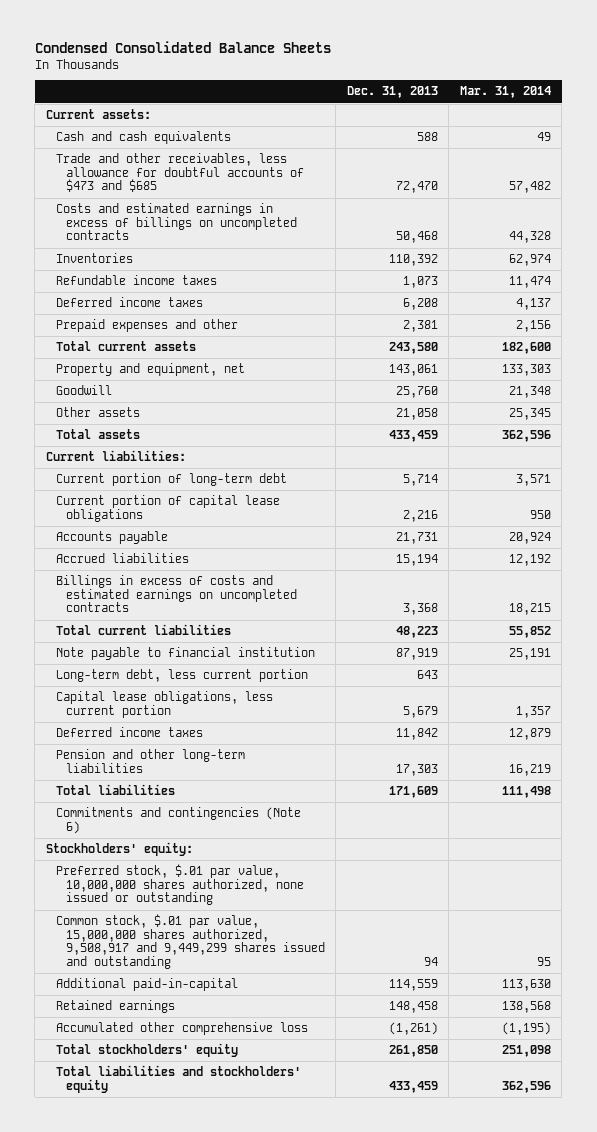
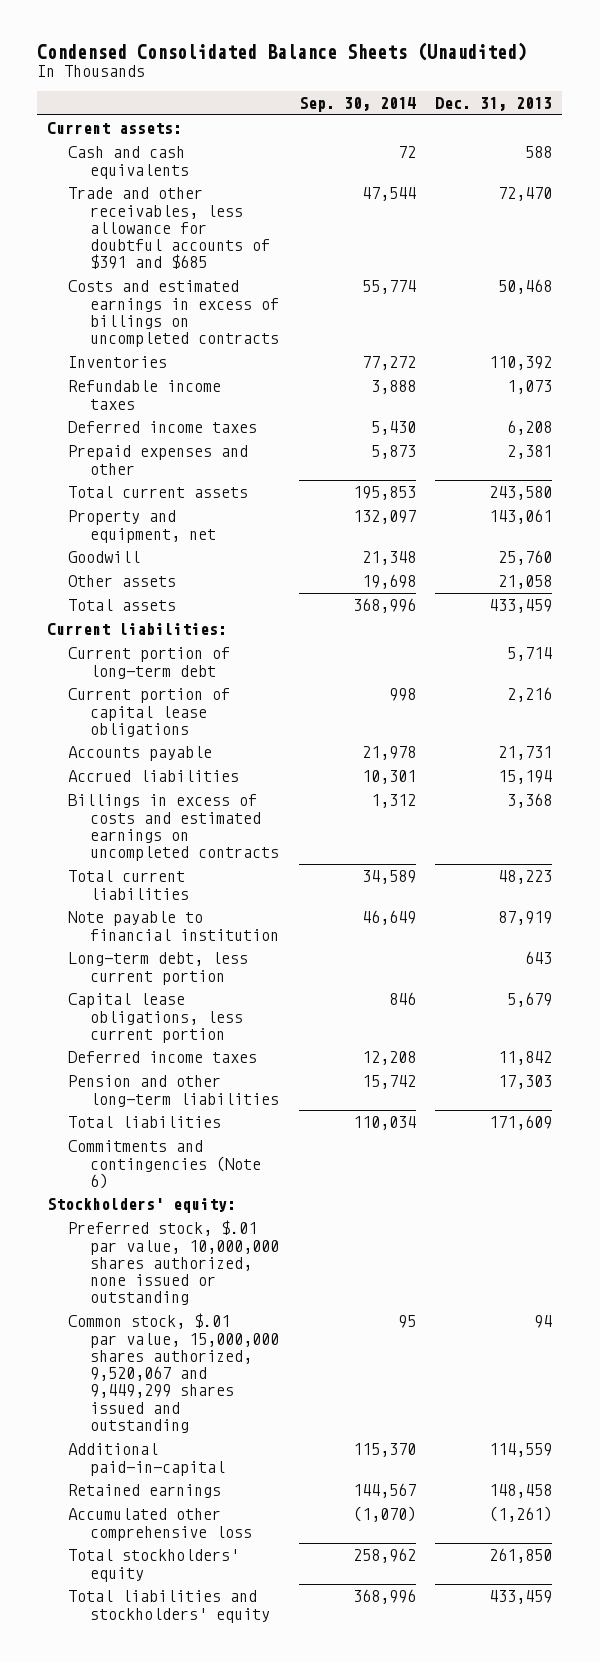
[34,40,331,53] Condensed Consolidated Balance Sheets -> [37,41,528,61] Condensed Consolidated Balance Sheets (Unaudited)
[459,86,551,99] Mar. 31, 2014 -> none
none -> [298,96,416,112] Sep. 30, 2014
[55,153,304,193] Trade and other receivables, less allowance for doubtful accounts of $473 and $685 -> [68,187,270,270] Trade and other receivables, less allowance for doubtful accounts of $391 and $685
[55,914,325,969] Common stock, $.01 par value, 15,000,000 shares authorized, 9,508,917 and 9,449,299 shares issued and outstanding -> [68,1313,279,1433] Common stock, $.01 par value, 15,000,000 shares authorized, 9,520,067 and 9,449,299 shares issued and outstanding

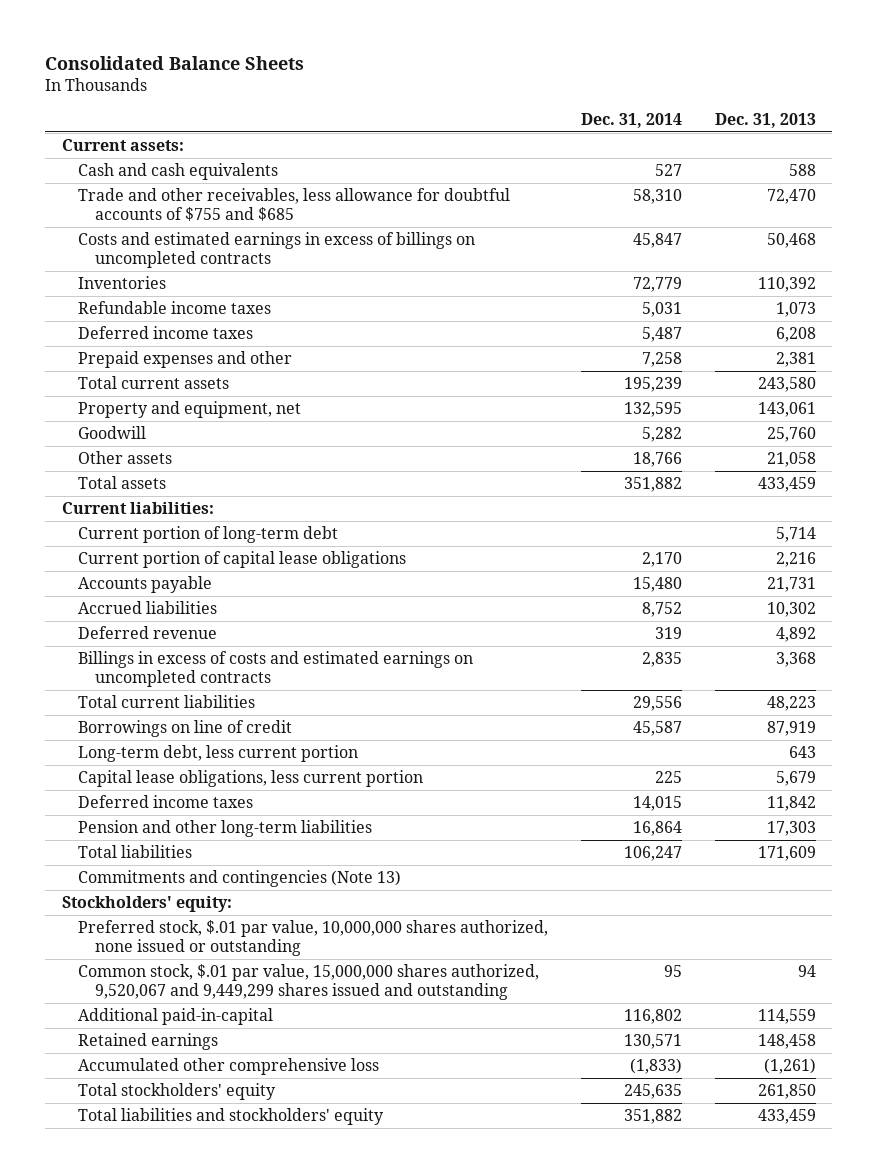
[37,41,528,61] Condensed Consolidated Balance Sheets (Unaudited) -> [45,55,305,70] Consolidated Balance Sheets
[298,96,416,112] Sep. 30, 2014 -> none
none -> [580,112,682,128] Dec. 31, 2014
[68,187,270,270] Trade and other receivables, less allowance for doubtful accounts of $391 and $685 -> [78,188,511,221] Trade and other receivables, less allowance for doubtful accounts of $755 and $685
[498,770,553,785] 15,194 -> [766,602,816,618] 10,302
none -> [78,626,218,640] Deferred revenue
[68,911,279,941] Note payable to financial institution -> [78,720,293,738] Borrowings on line of credit
[68,1140,261,1189] Commitments and contingencies (Note 6) -> [78,870,402,888] Commitments and contingencies (Note 13)

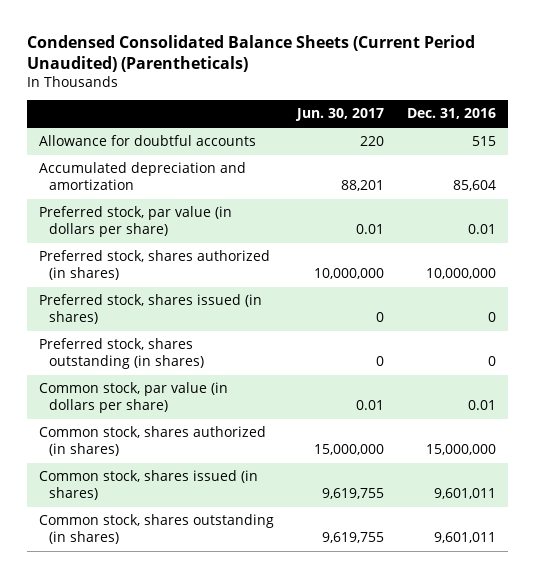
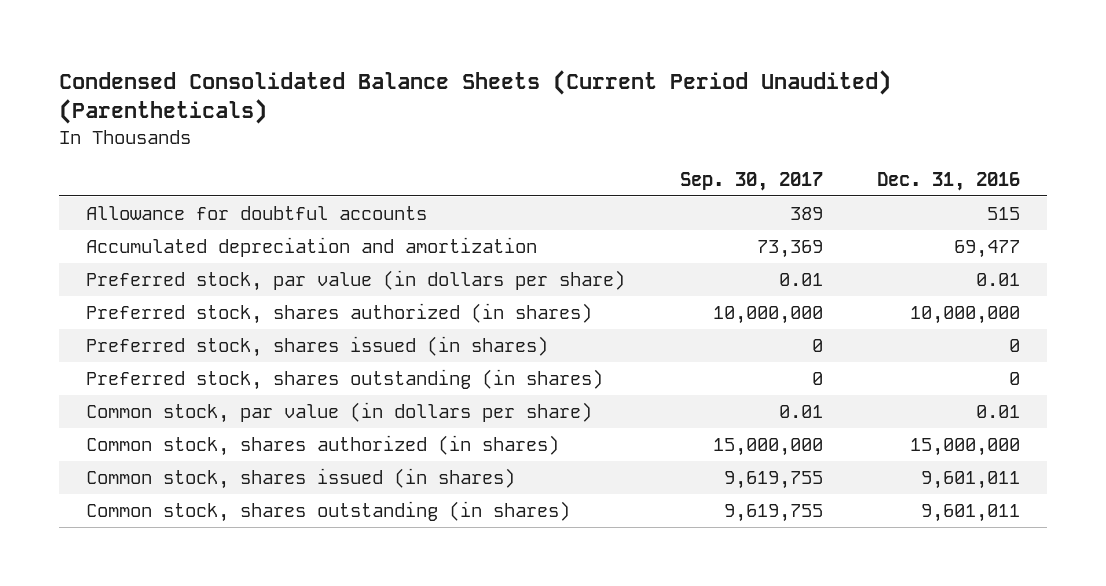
[294,108,384,122] Jun. 30, 2017 -> none
none -> [679,171,823,191] Sep. 30, 2017
[453,180,497,192] 85,604 -> [953,240,1020,259] 69,477

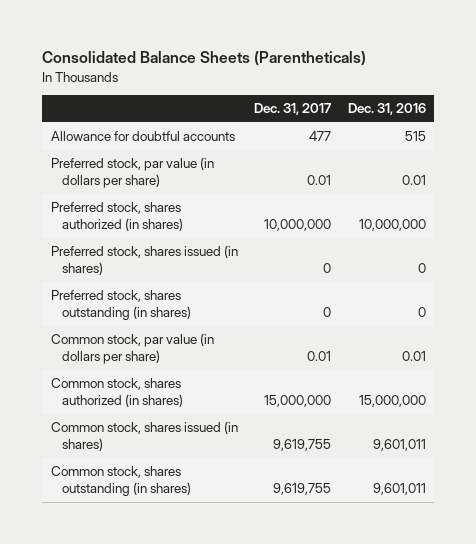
[59,69,892,125] Condensed Consolidated Balance Sheets (Current Period Unaudited) (Parentheticals) -> [42,51,367,67] Consolidated Balance Sheets (Parentheticals)
[679,171,823,191] Sep. 30, 2017 -> none
none -> [254,103,332,116] Dec. 31, 2017
[86,237,538,258] Accumulated depreciation and amortization -> none

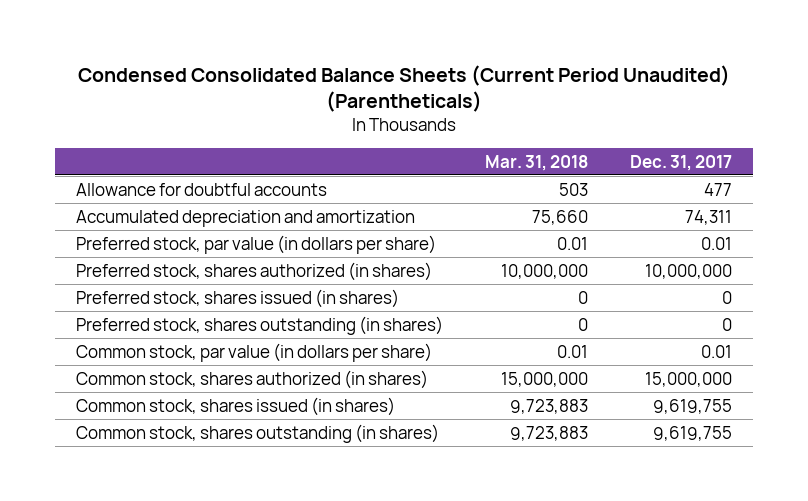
[42,51,367,67] Consolidated Balance Sheets (Parentheticals) -> [78,64,731,113] Condensed Consolidated Balance Sheets (Current Period Unaudited) (Parentheticals)
[347,103,426,116] Dec. 31, 2016 -> none
none -> [485,154,589,171] Mar. 31, 2018
none -> [76,209,416,227] Accumulated depreciation and amortization

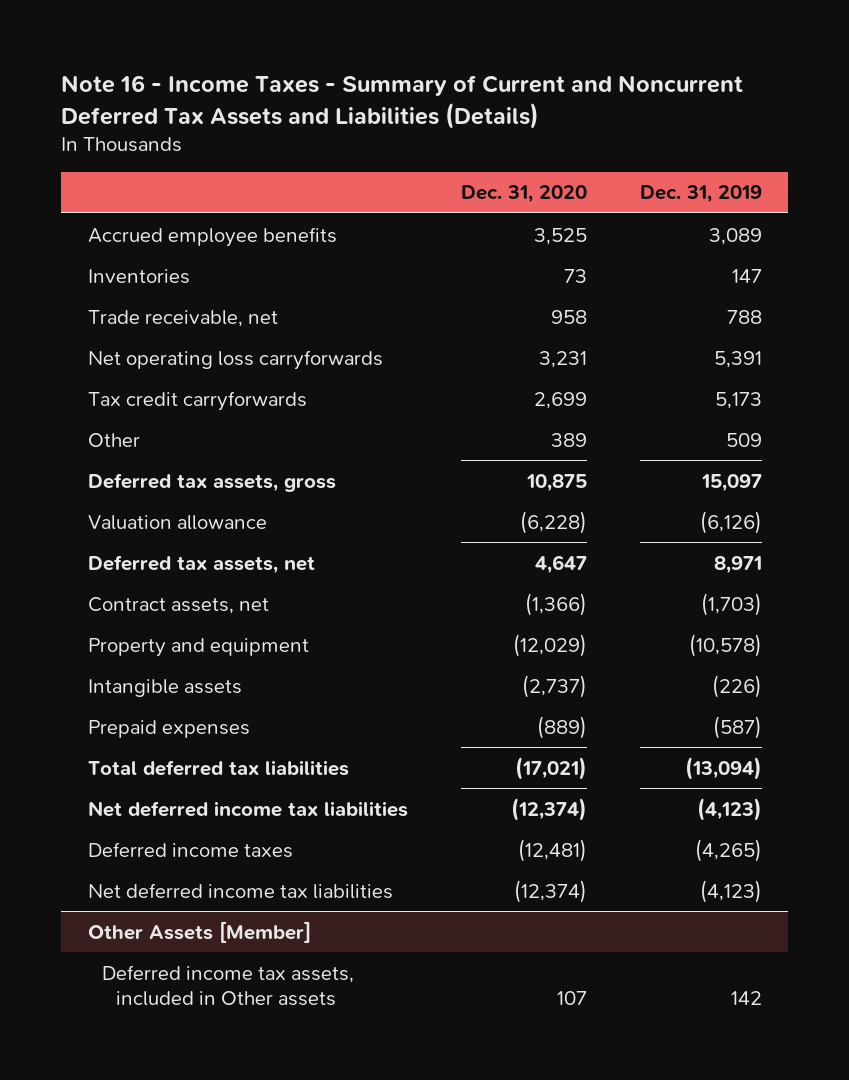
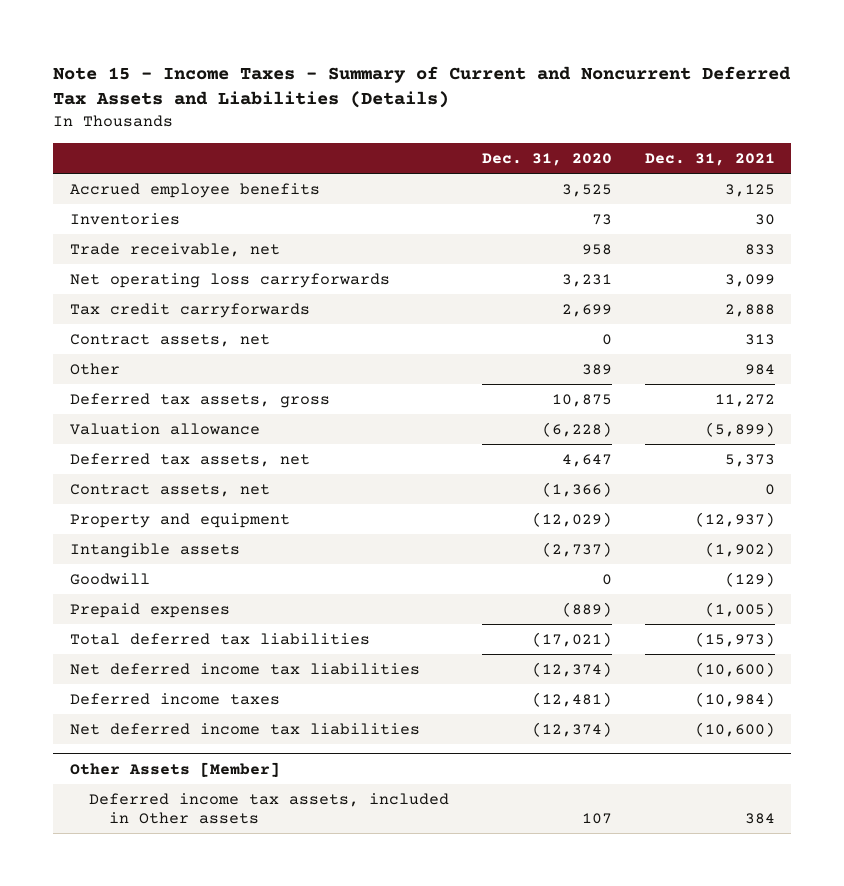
[61,75,744,129] Note 16 - Income Taxes - Summary of Current and Noncurrent Deferred Tax Assets and Liabilities (Details) -> [53,65,792,109] Note 15 - Income Taxes - Summary of Current and Noncurrent Deferred Tax Assets and Liabilities (Details)
[639,185,762,204] Dec. 31, 2019 -> none
none -> [644,152,775,166] Dec. 31, 2021
none -> [69,333,270,347] Contract assets, net
none -> [69,572,150,585] Goodwill

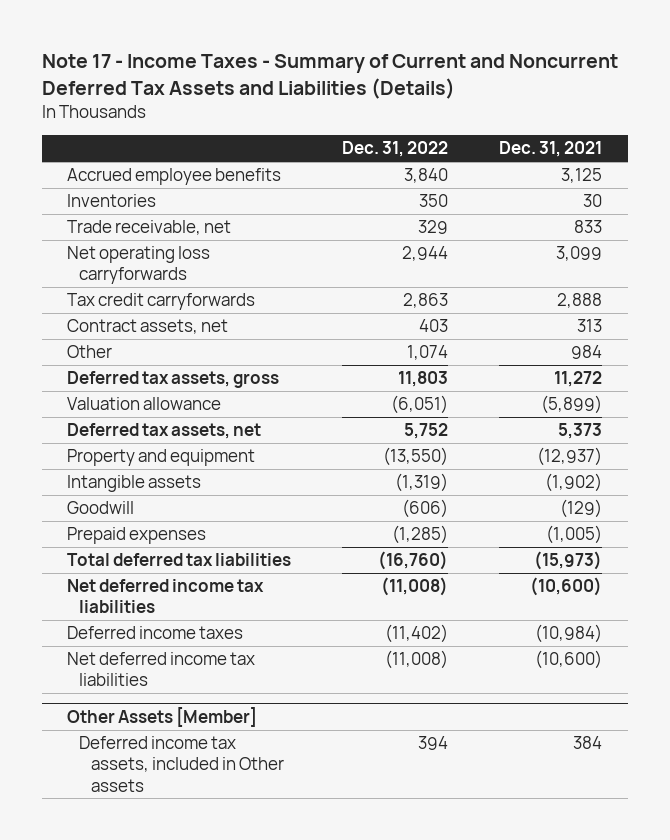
[53,65,792,109] Note 15 - Income Taxes - Summary of Current and Noncurrent Deferred Tax Assets and Liabilities (Details) -> [41,54,618,99] Note 17 - Income Taxes - Summary of Current and Noncurrent Deferred Tax Assets and Liabilities (Details)
[482,152,613,166] Dec. 31, 2020 -> none
none -> [342,141,449,158] Dec. 31, 2022
[69,483,270,497] Contract assets, net -> none

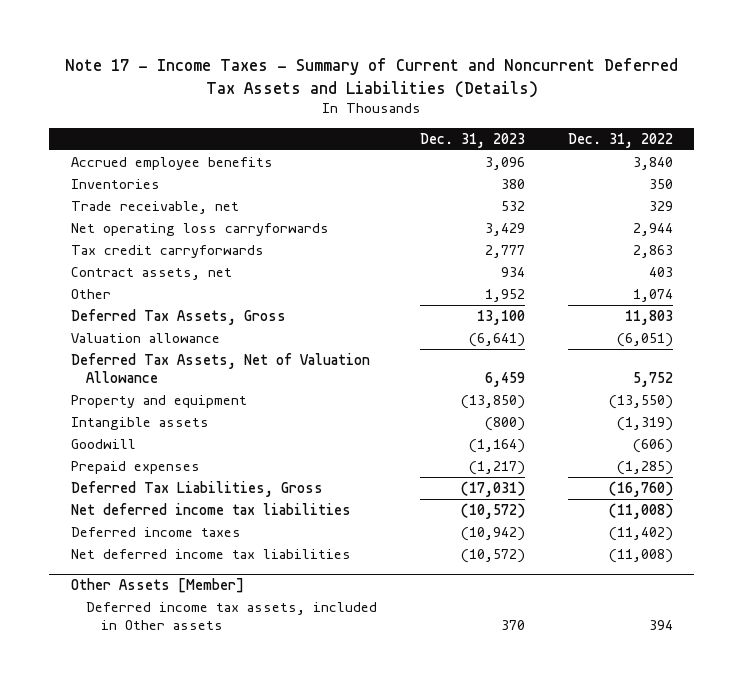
[499,141,603,158] Dec. 31, 2021 -> none
none -> [419,132,525,148] Dec. 31, 2023
[67,371,280,389] Deferred tax assets, gross -> [70,308,286,325] Deferred Tax Assets, Gross
[67,423,262,440] Deferred tax assets, net -> [70,352,370,384] Deferred Tax Assets, Net of Valuation Allowance
[67,553,292,567] Total deferred tax liabilities -> [70,480,323,497] Deferred Tax Liabilities, Gross

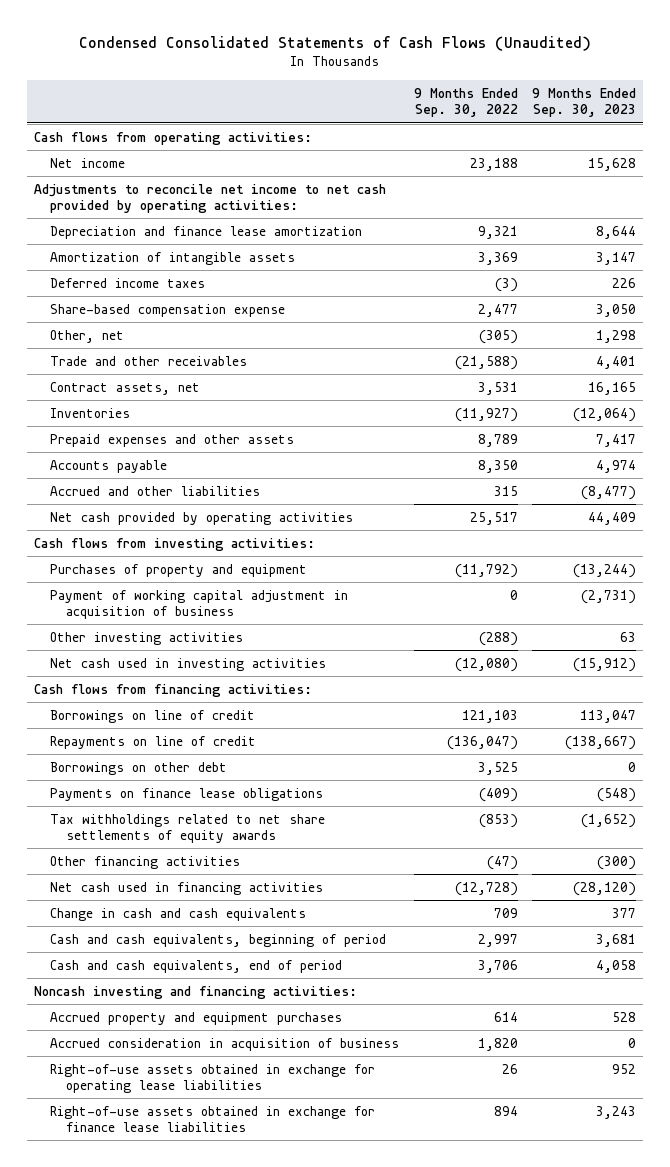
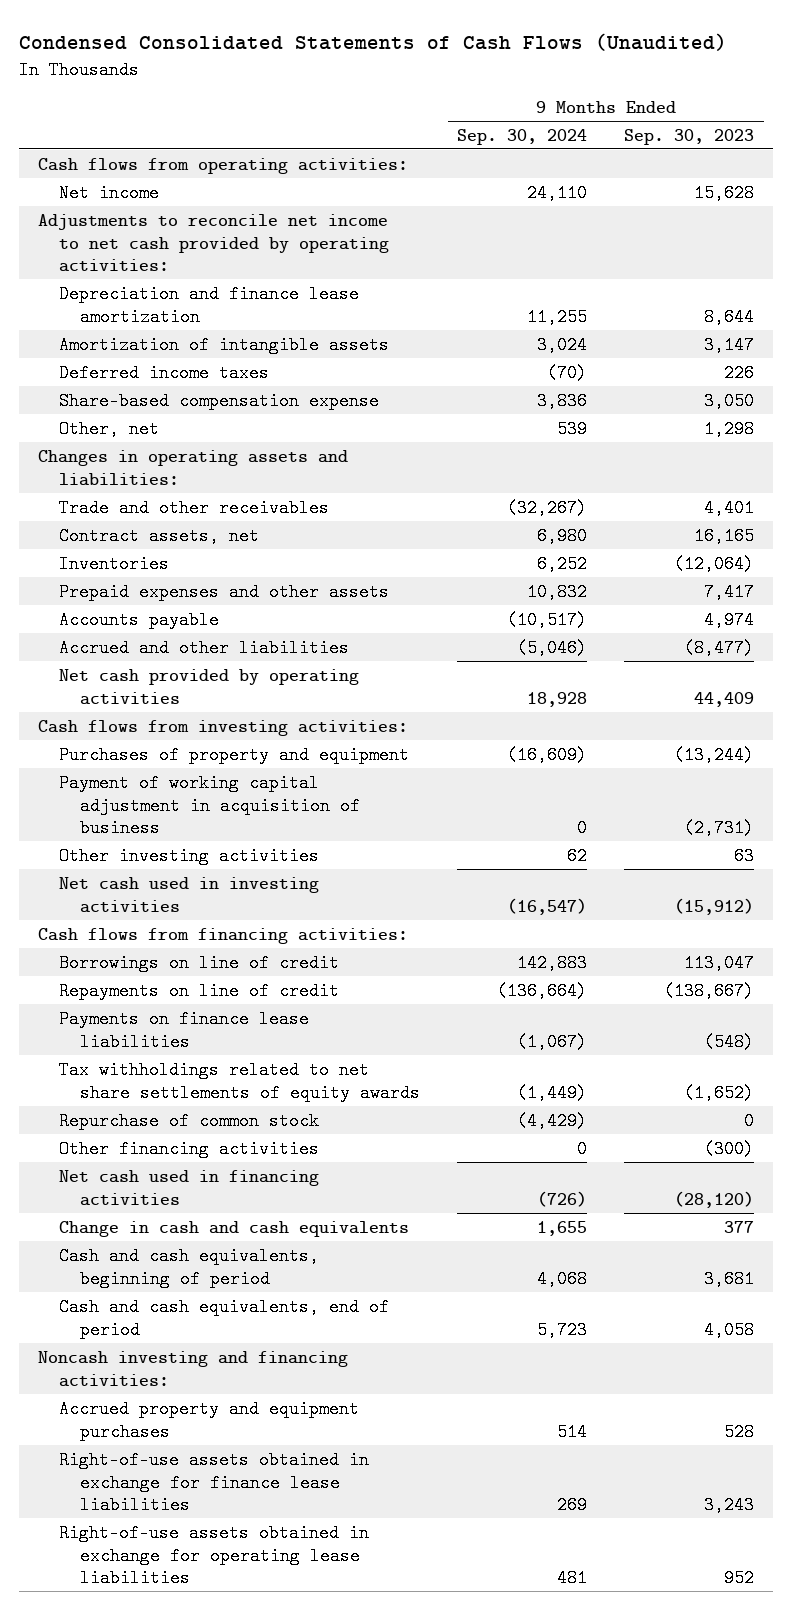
[413,88,518,118] 9 Months Ended Sep. 30, 2022 -> none
none -> [457,128,588,145] Sep. 30, 2024
none -> [37,449,348,486] Changes in operating assets and liabilities:
[50,761,228,775] Borrowings on other debt -> none
[50,787,324,801] Payments on finance lease obligations -> [58,1009,309,1051] Payments on finance lease liabilities
none -> [58,1111,319,1130] Repurchase of common stock
[50,1037,400,1051] Accrued consideration in acquisition of business -> none
[50,1063,376,1093] Right-of-use assets obtained in exchange for operating lease liabilities -> [58,1523,369,1588] Right-of-use assets obtained in exchange for operating lease liabilities

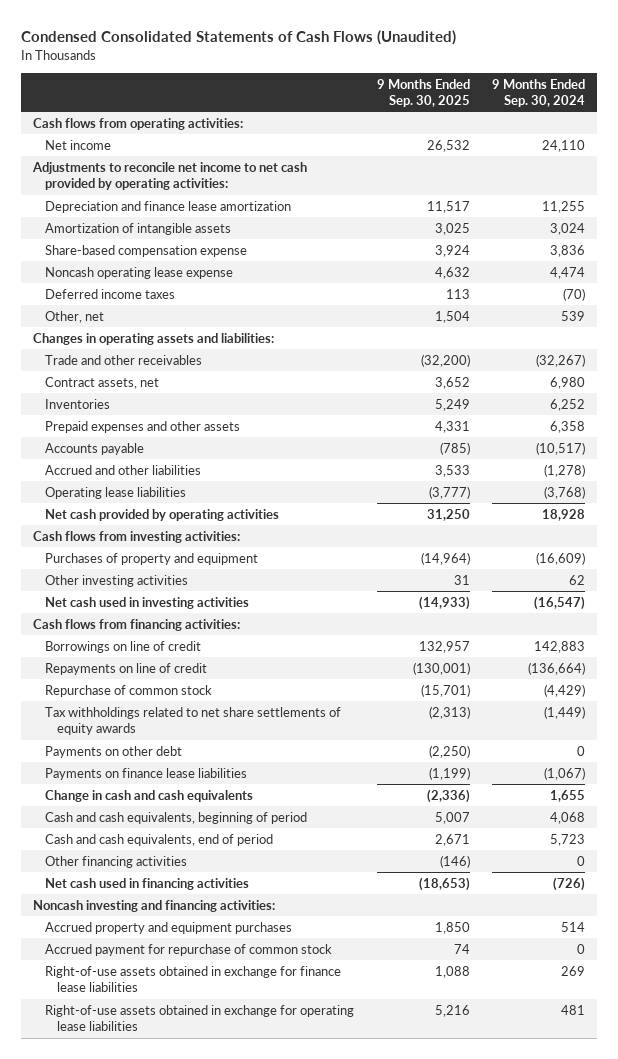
[624,128,755,145] Sep. 30, 2023 -> none
none -> [376,78,470,108] 9 Months Ended Sep. 30, 2025
none -> [44,266,233,279] Noncash operating lease expense
[58,363,269,382] Deferred income taxes -> [44,288,175,299] Deferred income taxes
[527,582,588,601] 10,832 -> [550,420,586,433] 6,358
[517,638,588,657] (5,046) -> [544,463,586,477] (1,278)
none -> [44,486,186,499] Operating lease liabilities
[58,773,360,838] Payment of working capital adjustment in acquisition of business -> none
[58,1060,420,1102] Tax withholdings related to net share settlements of equity awards -> [44,706,341,736] Tax withholdings related to net share settlements of equity awards
none -> [44,745,182,758] Payments on other debt
[58,1009,309,1051] Payments on finance lease liabilities -> [44,767,247,780] Payments on finance lease liabilities
[58,1139,319,1158] Other financing activities -> [44,855,187,868] Other financing activities
[58,1169,319,1206] Net cash used in financing activities -> [44,877,249,890] Net cash used in financing activities
none -> [44,943,332,956] Accrued payment for repurchase of common stock

